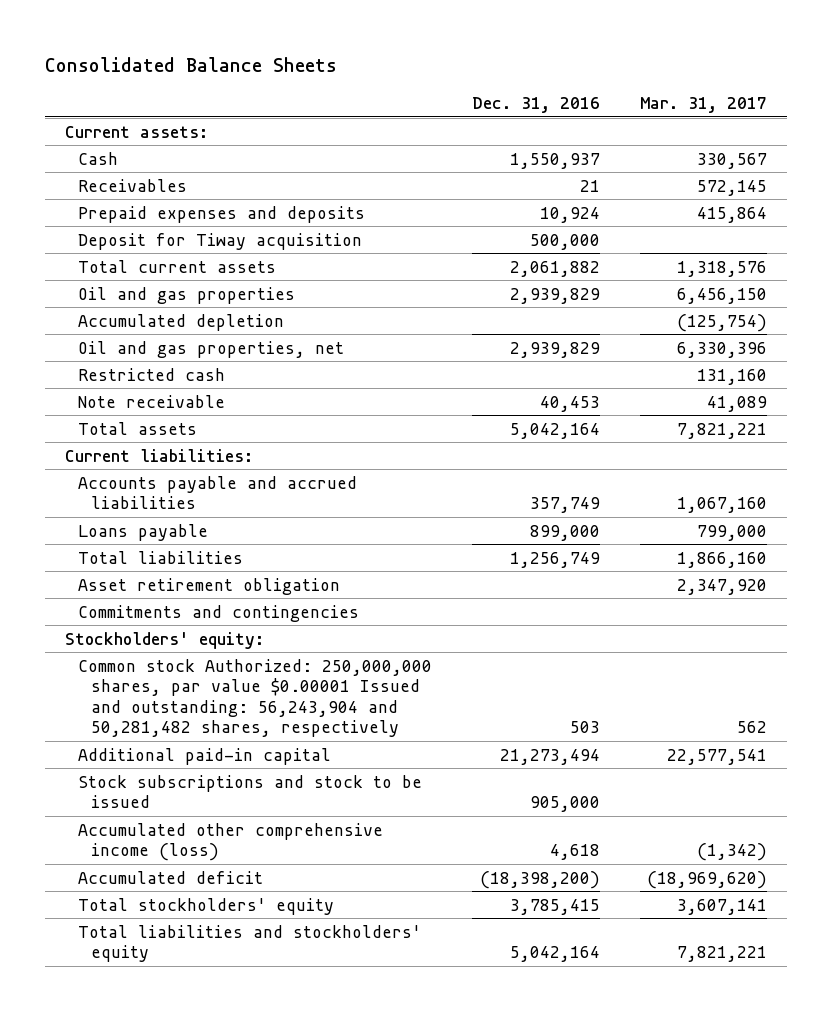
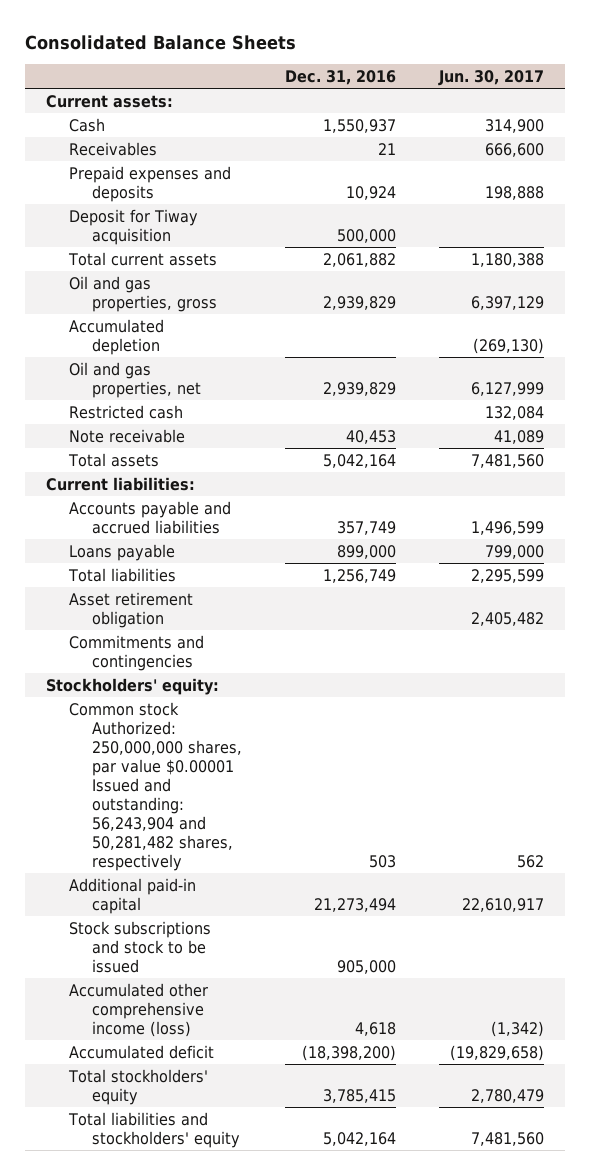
[639,97,767,114] Mar. 31, 2017 -> none
none -> [437,69,544,86] Jun. 30, 2017
[77,286,295,304] Oil and gas properties -> [69,275,217,312] Oil and gas properties, gross

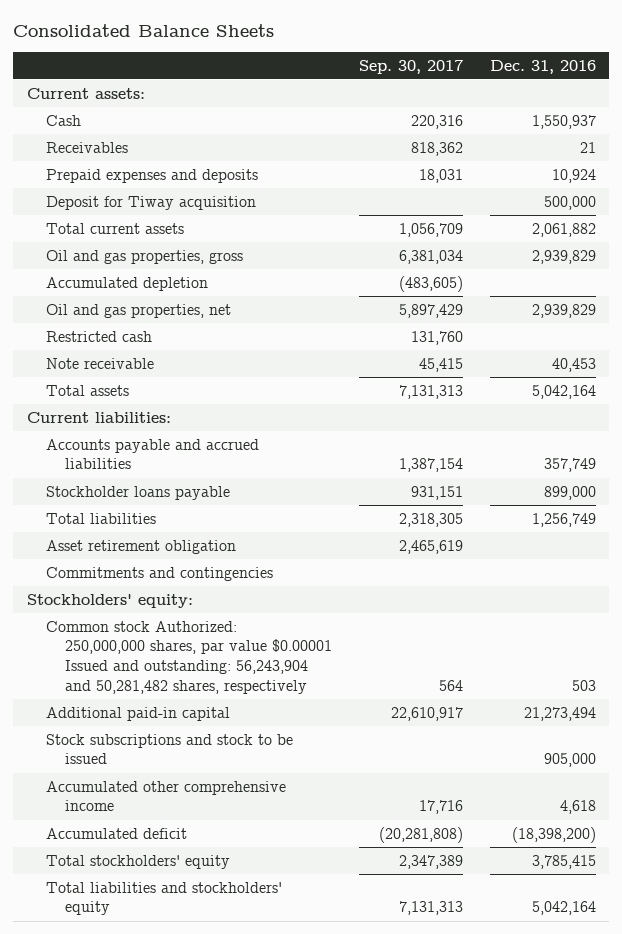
[437,69,544,86] Jun. 30, 2017 -> none
none -> [358,59,463,74] Sep. 30, 2017
[69,543,176,561] Loans payable -> [45,485,230,500] Stockholder loans payable
[69,982,209,1037] Accumulated other comprehensive income (loss) -> [45,780,286,812] Accumulated other comprehensive income

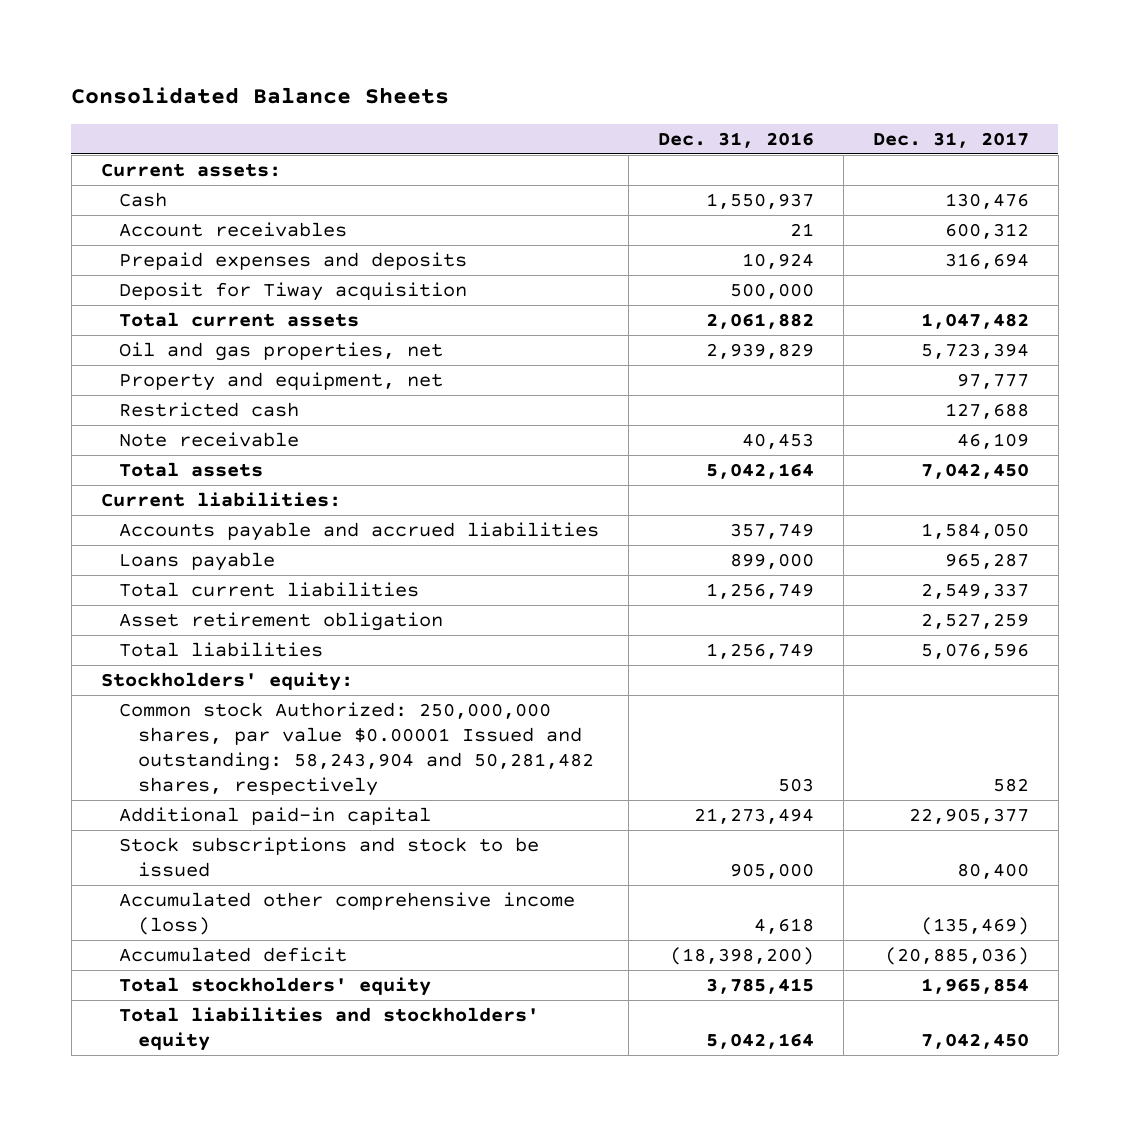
[358,59,463,74] Sep. 30, 2017 -> none
none -> [872,131,1029,148] Dec. 31, 2017
[45,141,128,153] Receivables -> [119,222,348,238] Account receivables
[45,249,243,264] Oil and gas properties, gross -> none
[45,276,208,291] Accumulated depletion -> none
none -> [119,372,444,392] Property and equipment, net
[45,485,230,500] Stockholder loans payable -> [119,552,276,572] Loans payable
none -> [119,582,420,598] Total current liabilities
[45,566,273,581] Commitments and contingencies -> none
[45,512,156,524] Total liabilities -> [119,642,324,658] Total liabilities
[45,620,332,694] Common stock Authorized: 250,000,000 shares, par value $0.00001 Issued and outstanding: 56,243,904 and 50,281,482 shares, respectively -> [119,702,594,796] Common stock Authorized: 250,000,000 shares, par value $0.00001 Issued and outstanding: 58,243,904 and 50,281,482 shares, respectively
[45,780,286,812] Accumulated other comprehensive income -> [119,892,576,935] Accumulated other comprehensive income (loss)

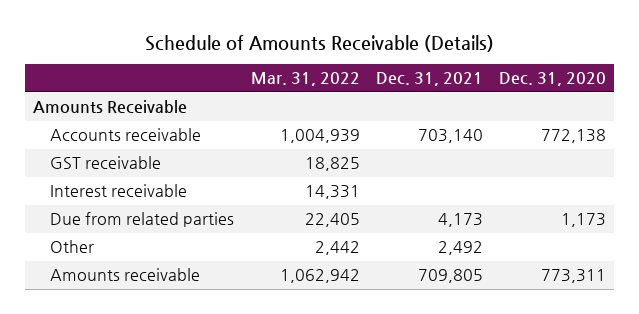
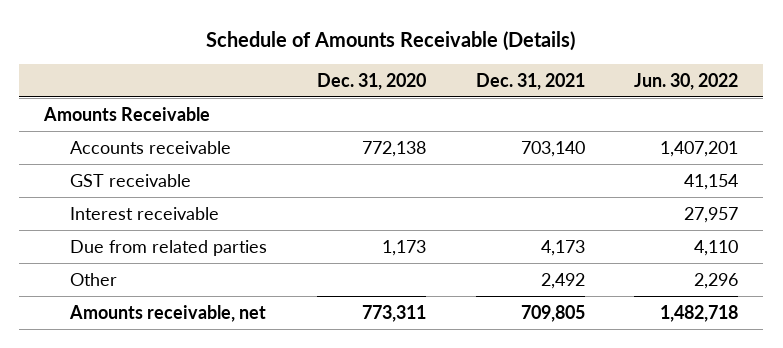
[250,72,360,87] Mar. 31, 2022 -> none
none -> [634,72,739,90] Jun. 30, 2022
[50,268,201,282] Amounts receivable -> [68,304,266,322] Amounts receivable, net

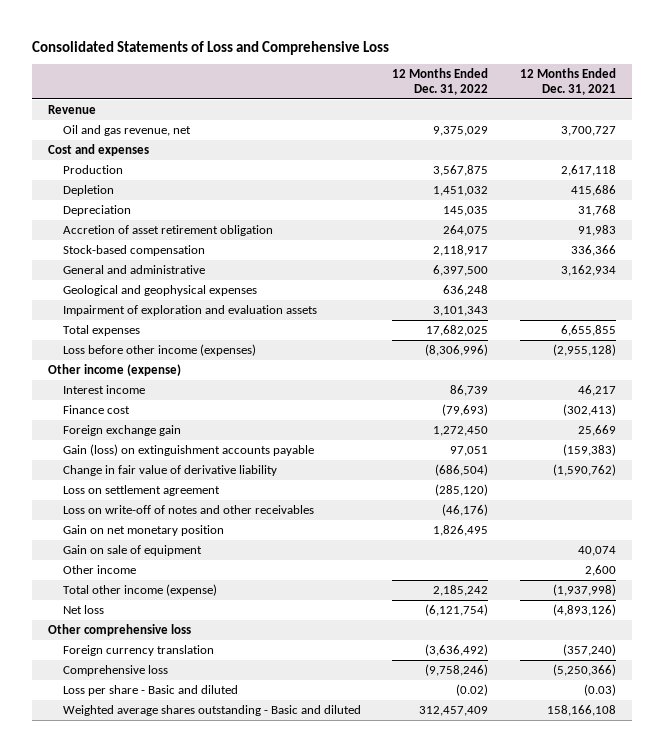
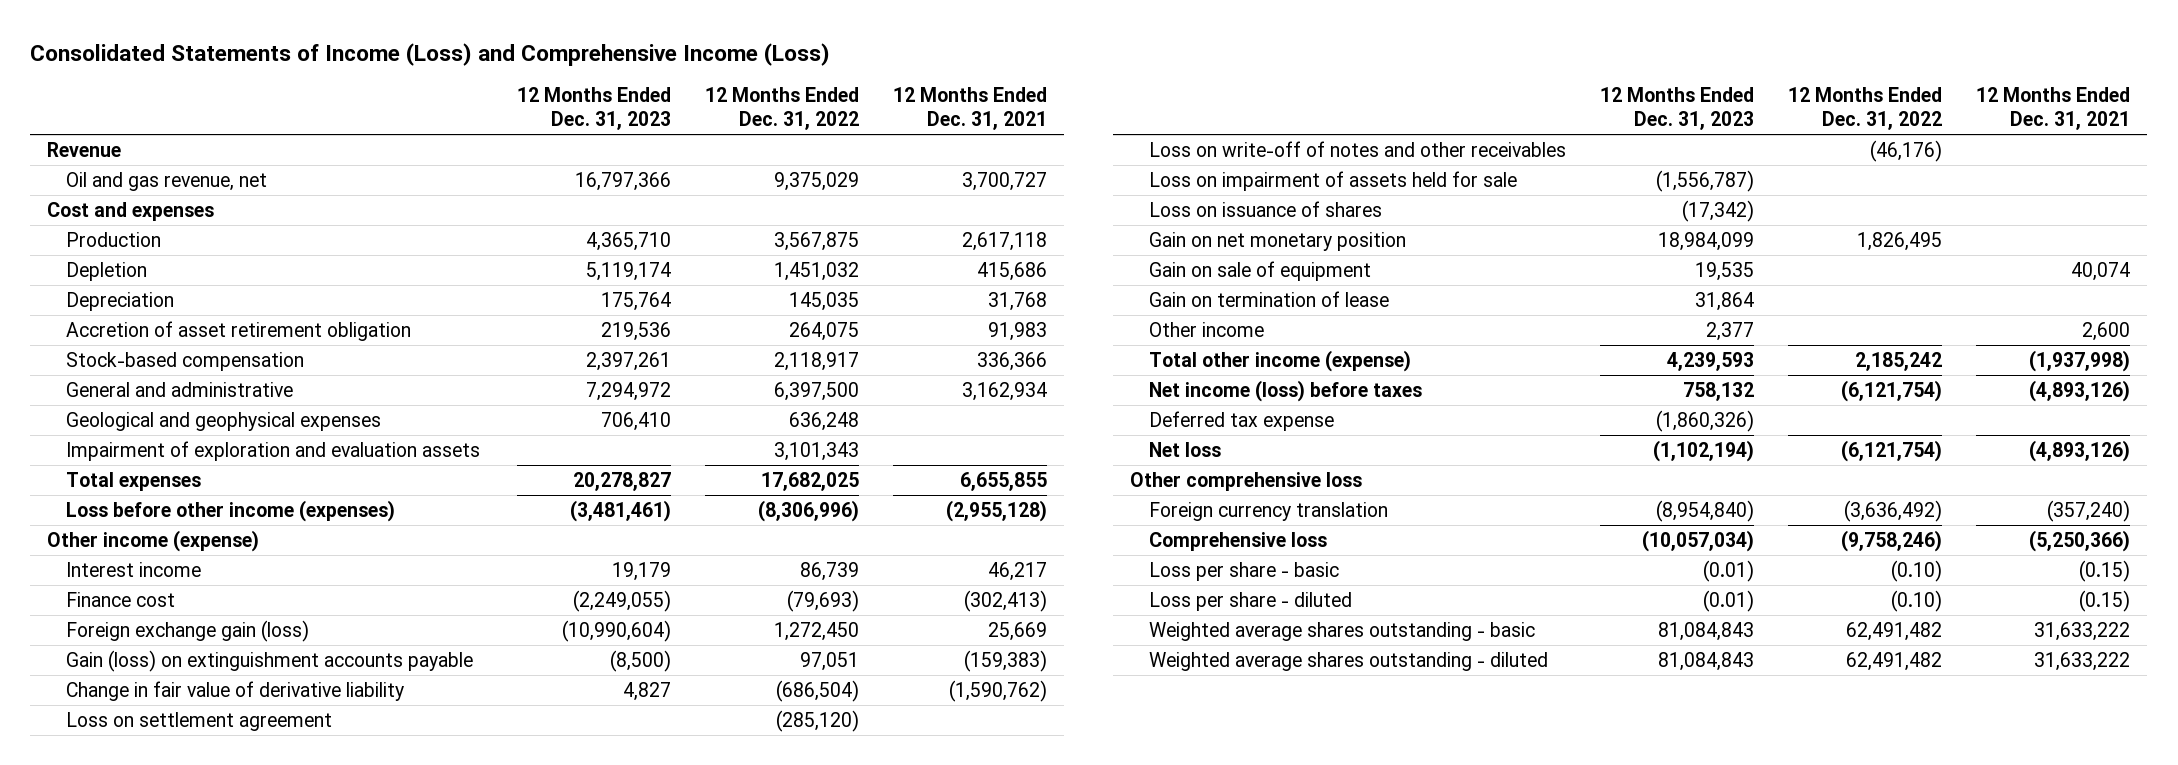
[32,40,390,55] Consolidated Statements of Loss and Comprehensive Loss -> [30,42,831,66] Consolidated Statements of Income (Loss) and Comprehensive Income (Loss)
none -> [516,87,671,130] 12 Months Ended Dec. 31, 2023
[62,425,181,437] Foreign exchange gain -> [65,620,309,643] Foreign exchange gain (loss)
none -> [1148,171,1517,192] Loss on impairment of assets held for sale
none -> [1148,201,1382,218] Loss on issuance of shares
none -> [1148,291,1389,308] Gain on termination of lease
none -> [1148,380,1422,403] Net income (loss) before taxes
none -> [1148,411,1334,432] Deferred tax expense
[62,685,238,697] Loss per share - Basic and diluted -> [1148,562,1339,582] Loss per share - basic
[456,684,489,697] (0.02) -> [1890,560,1942,583] (0.10)
[583,684,616,697] (0.03) -> [2079,560,2131,583] (0.15)
none -> [1148,592,1352,612] Loss per share - diluted
[62,705,361,717] Weighted average shares outstanding - Basic and diluted -> [1148,622,1535,642] Weighted average shares outstanding - basic
[419,706,489,717] 312,457,409 -> [1845,622,1942,642] 62,491,482
[546,705,616,717] 158,166,108 -> [2034,622,2131,642] 31,633,222
none -> [1148,652,1548,672] Weighted average shares outstanding - diluted

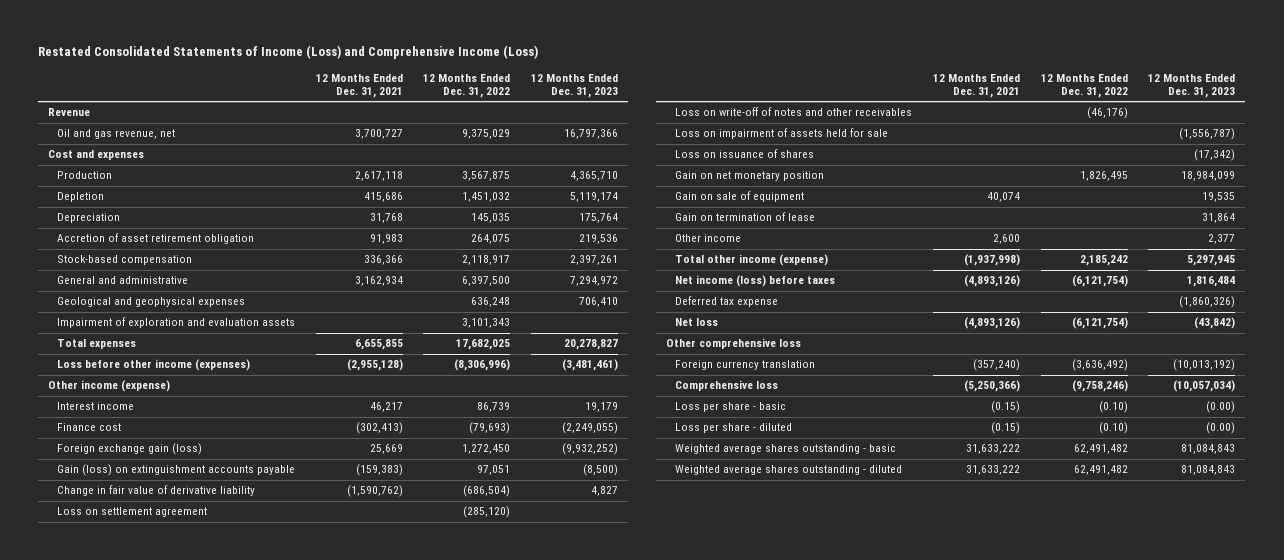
[30,42,831,66] Consolidated Statements of Income (Loss) and Comprehensive Income (Loss) -> [38,44,539,59] Restated Consolidated Statements of Income (Loss) and Comprehensive Income (Loss)
[561,620,671,643] (10,990,604) -> [561,443,618,456] (9,932,252)
[1666,352,1754,372] 4,239,593 -> [1187,255,1236,267] 5,297,945
[1682,382,1754,402] 758,132 -> [1187,276,1236,288] 1,816,484
[1652,440,1754,463] (1,102,194) -> [1194,317,1236,330] (43,842)
[1655,500,1754,523] (8,954,840) -> [1173,359,1236,372] (10,013,192)
[1702,560,1754,583] (0.01) -> [1206,401,1236,414] (0.00)
[1702,590,1754,613] (0.01) -> [1206,422,1236,435] (0.00)

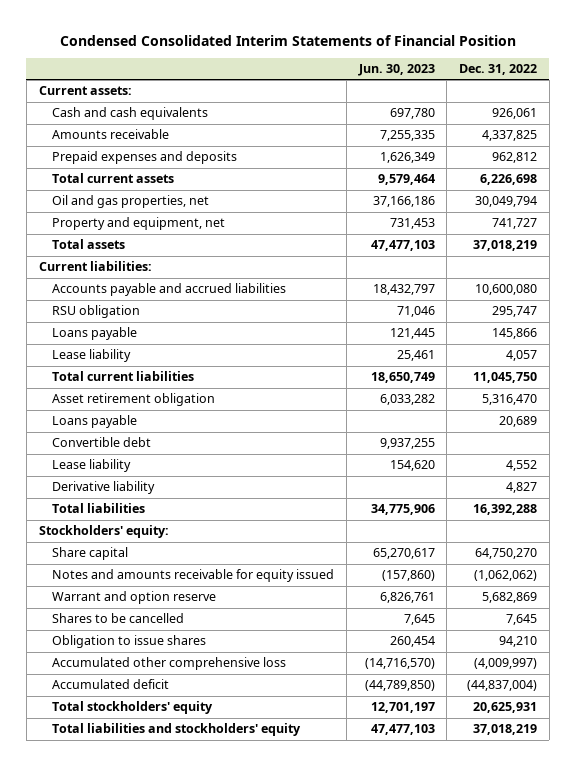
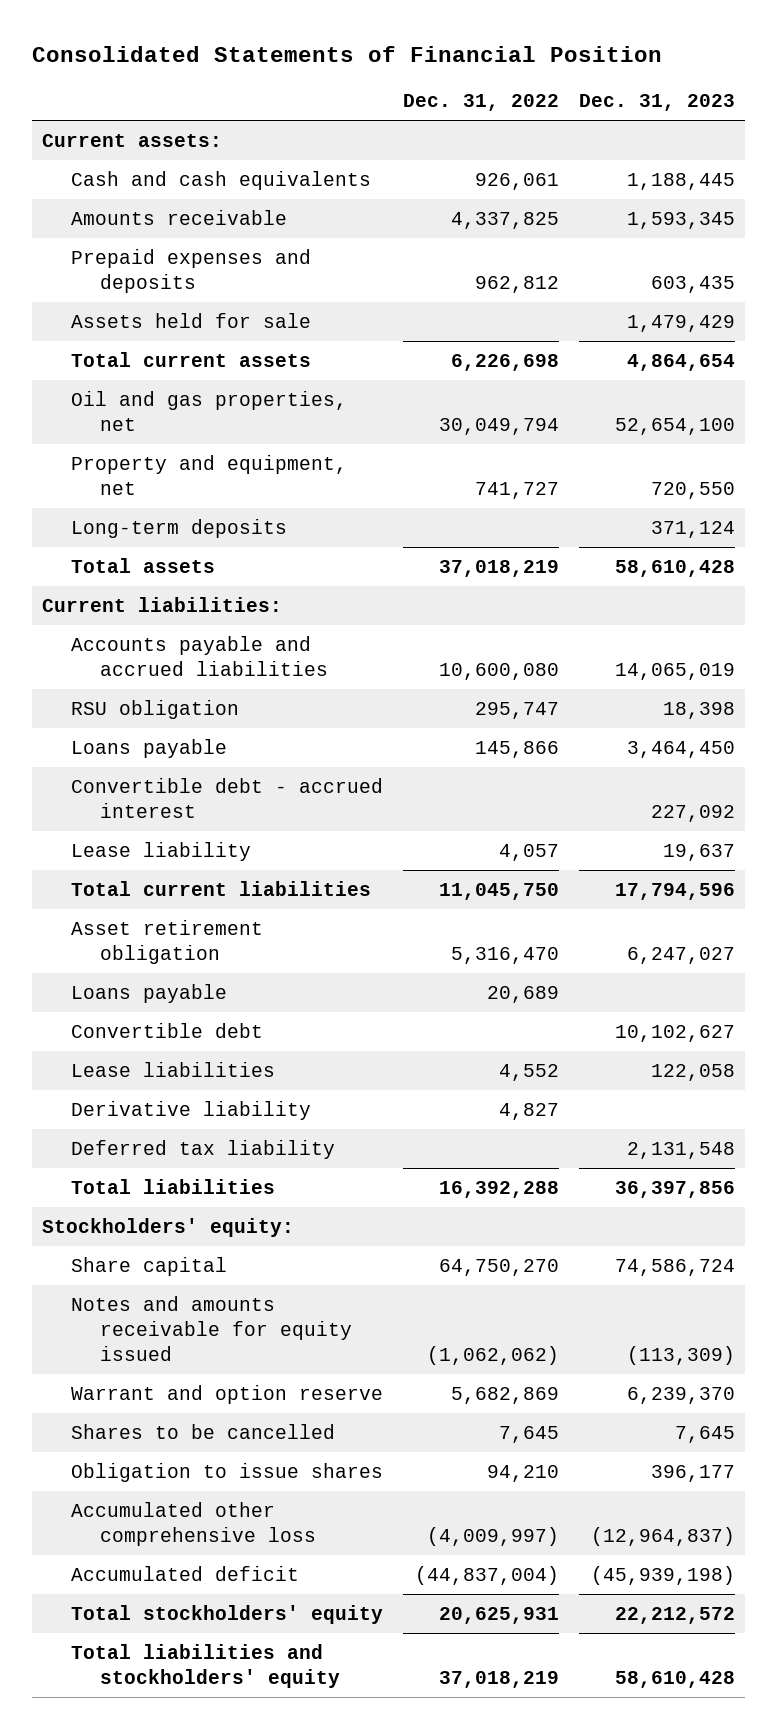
[59,34,516,46] Condensed Consolidated Interim Statements of Financial Position -> [31,45,662,62] Consolidated Statements of Financial Position
[357,63,435,76] Jun. 30, 2023 -> none
none -> [579,94,736,112] Dec. 31, 2023
none -> [71,312,312,328] Assets held for sale
none -> [71,518,288,538] Long-term deposits
none -> [71,777,384,818] Convertible debt - accrued interest
[52,459,132,473] Lease liability -> [71,1061,276,1077] Lease liabilities
none -> [71,1139,336,1159] Deferred tax liability

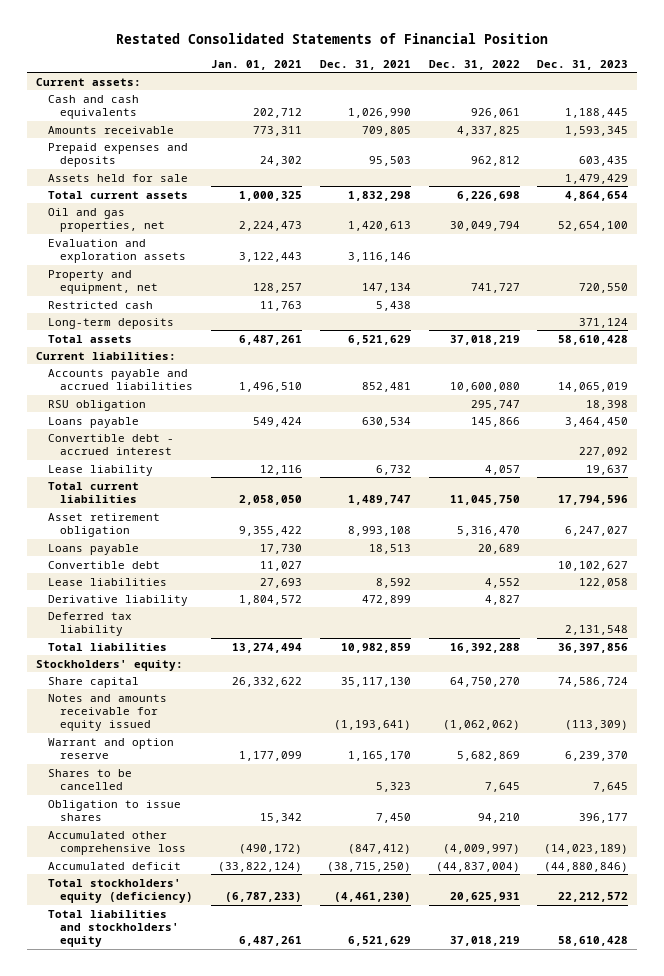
[31,45,662,62] Consolidated Statements of Financial Position -> [115,32,548,44] Restated Consolidated Statements of Financial Position
none -> [210,59,302,70] Jan. 01, 2021
none -> [319,59,411,70] Dec. 31, 2021
none -> [47,238,187,263] Evaluation and exploration assets
none -> [47,300,153,309] Restricted cash
[591,1526,736,1546] (12,964,837) -> [544,843,629,854] (14,023,189)
[591,1565,736,1585] (45,939,198) -> [544,861,629,872] (44,880,846)
[71,1604,384,1624] Total stockholders' equity -> [47,878,194,903] Total stockholders' equity (deficiency)

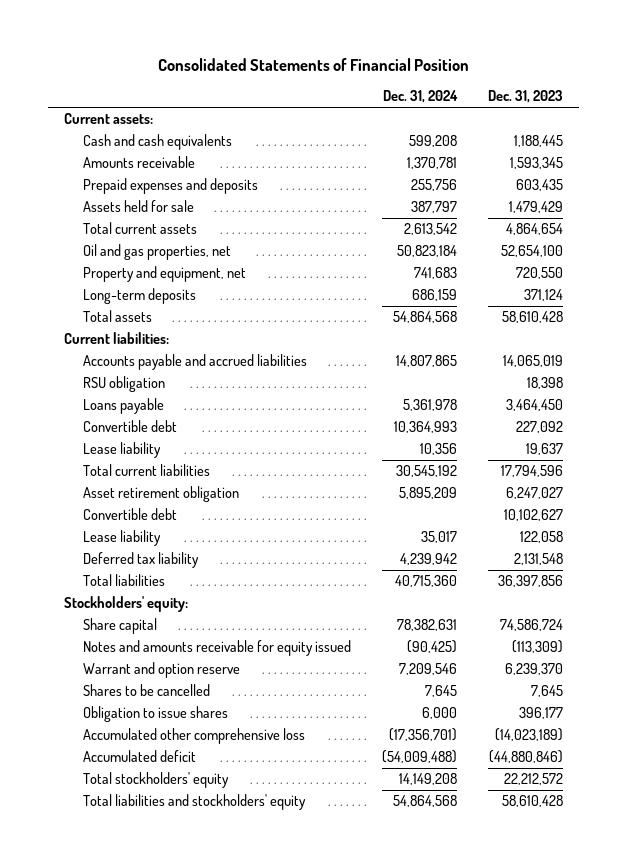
[115,32,548,44] Restated Consolidated Statements of Financial Position -> [157,57,469,71] Consolidated Statements of Financial Position
[210,59,302,70] Jan. 01, 2021 -> none
[319,59,411,70] Dec. 31, 2021 -> none
[428,59,520,70] Dec. 31, 2022 -> none
none -> [383,90,459,104] Dec. 31, 2024
[47,238,187,263] Evaluation and exploration assets -> none
[47,300,153,309] Restricted cash -> none
[47,433,174,455] Convertible debt - accrued interest -> [83,420,178,433] Convertible debt
[47,543,139,555] Loans payable -> none
[47,594,188,606] Derivative liability -> none
[47,577,167,586] Lease liabilities -> [83,530,162,547] Lease liability
[47,878,194,903] Total stockholders' equity (deficiency) -> [83,772,230,789] Total stockholders' equity

